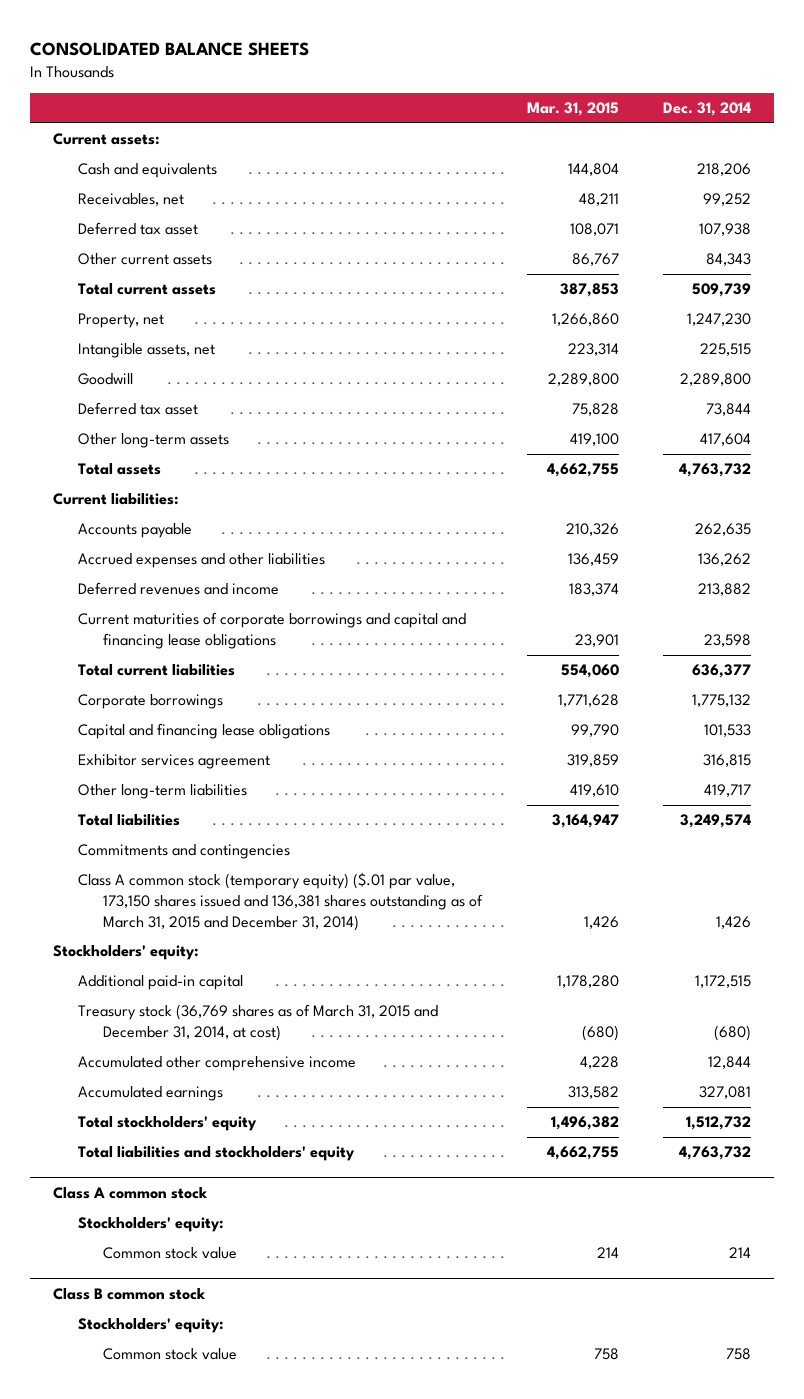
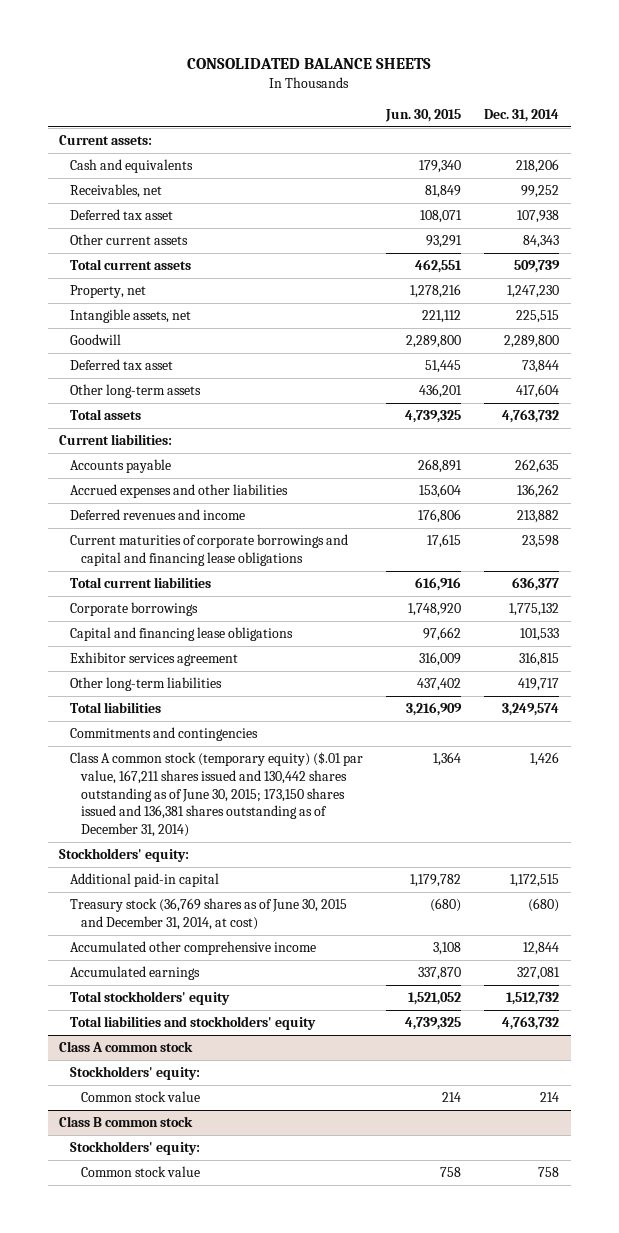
[526,102,619,117] Mar. 31, 2015 -> none
none -> [385,108,462,122] Jun. 30, 2015
[77,872,484,931] Class A common stock (temporary equity) ($.01 par value, 173,150 shares issued and 136,381 shares outstanding as of March 31, 2015 and December 31, 2014) -> [70,752,364,838] Class A common stock (temporary equity) ($.01 par value, 167,211 shares issued and 130,442 shares outstanding as of June 30, 2015; 173,150 shares issued and 136,381 shares outstanding as of December 31, 2014)
[77,1004,438,1041] Treasury stock (36,769 shares as of March 31, 2015 and December 31, 2014, at cost) -> [70,898,348,930] Treasury stock (36,769 shares as of June 30, 2015 and December 31, 2014, at cost)

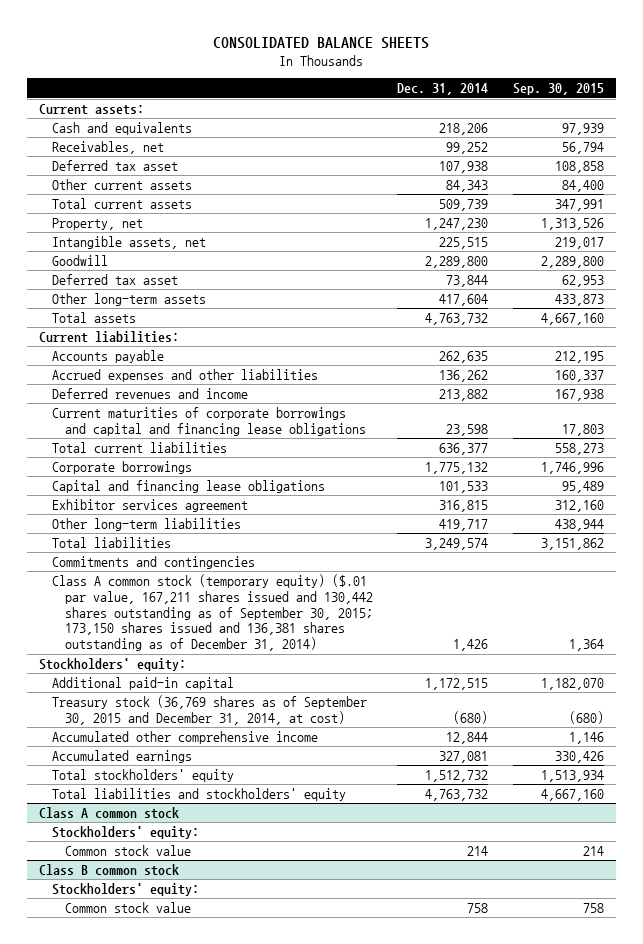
[385,108,462,122] Jun. 30, 2015 -> none
none -> [512,83,604,96] Sep. 30, 2015
[70,752,364,838] Class A common stock (temporary equity) ($.01 par value, 167,211 shares issued and 130,442 shares outstanding as of June 30, 2015; 173,150 shares issued and 136,381 shares outstanding as of December 31, 2014) -> [51,573,373,652] Class A common stock (temporary equity) ($.01 par value, 167,211 shares issued and 130,442 shares outstanding as of September 30, 2015; 173,150 shares issued and 136,381 shares outstanding as of December 31, 2014)
[70,898,348,930] Treasury stock (36,769 shares as of June 30, 2015 and December 31, 2014, at cost) -> [51,694,367,725] Treasury stock (36,769 shares as of September 30, 2015 and December 31, 2014, at cost)

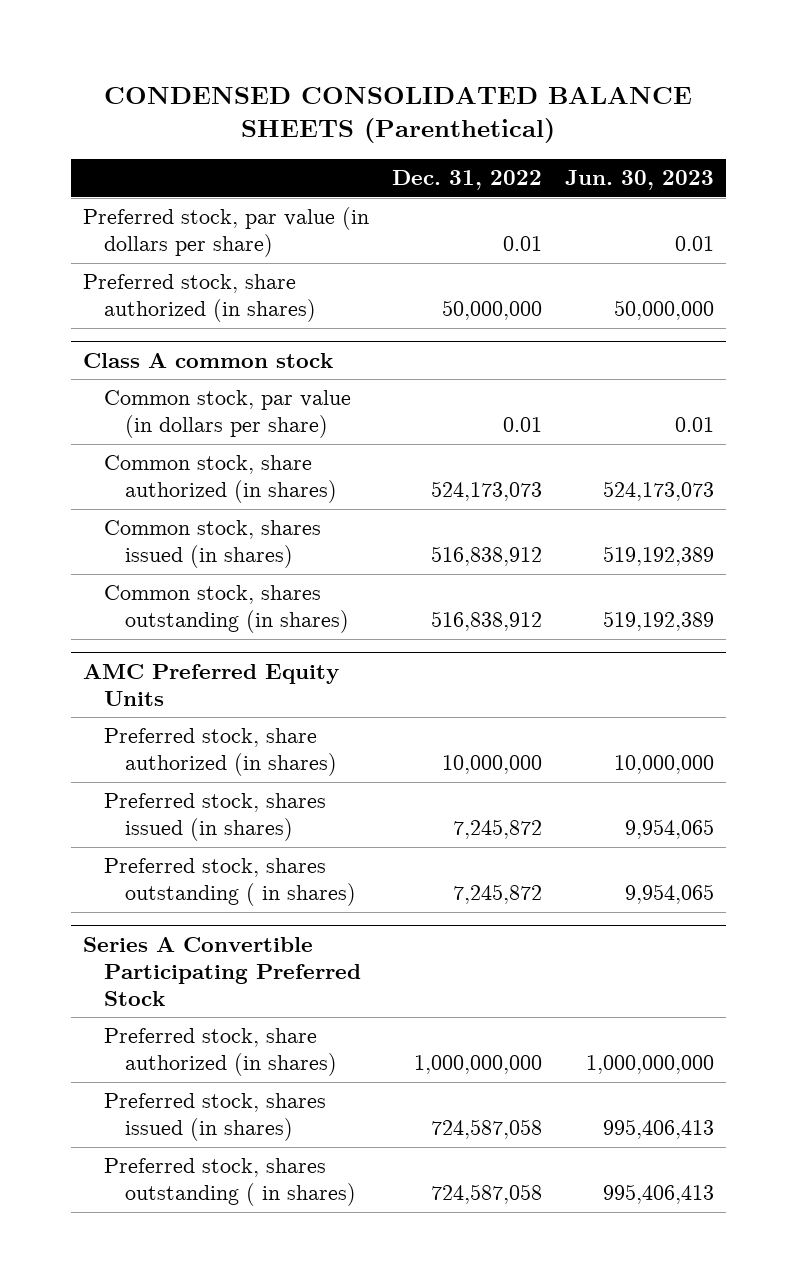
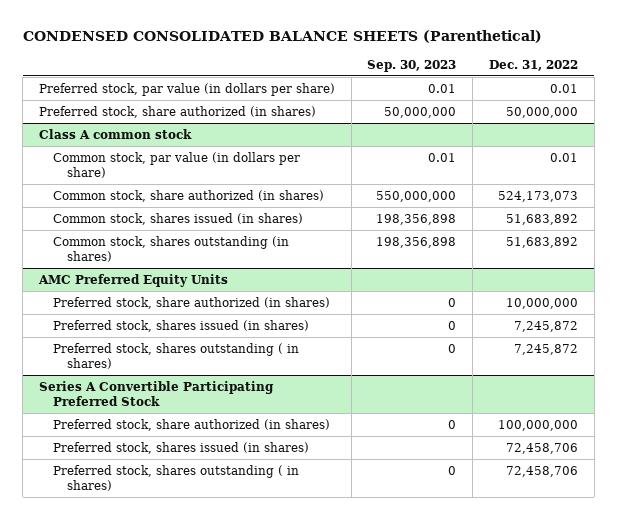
[565,170,715,191] Jun. 30, 2023 -> none
none -> [367,59,457,72] Sep. 30, 2023
[430,546,542,567] 516,838,912 -> [505,213,578,225] 51,683,892
[430,611,542,632] 516,838,912 -> [505,236,578,248] 51,683,892
[413,1055,542,1075] 1,000,000,000 -> [497,419,578,431] 100,000,000
[430,1119,542,1140] 724,587,058 -> [505,442,578,454] 72,458,706
[430,1184,542,1205] 724,587,058 -> [505,465,578,477] 72,458,706

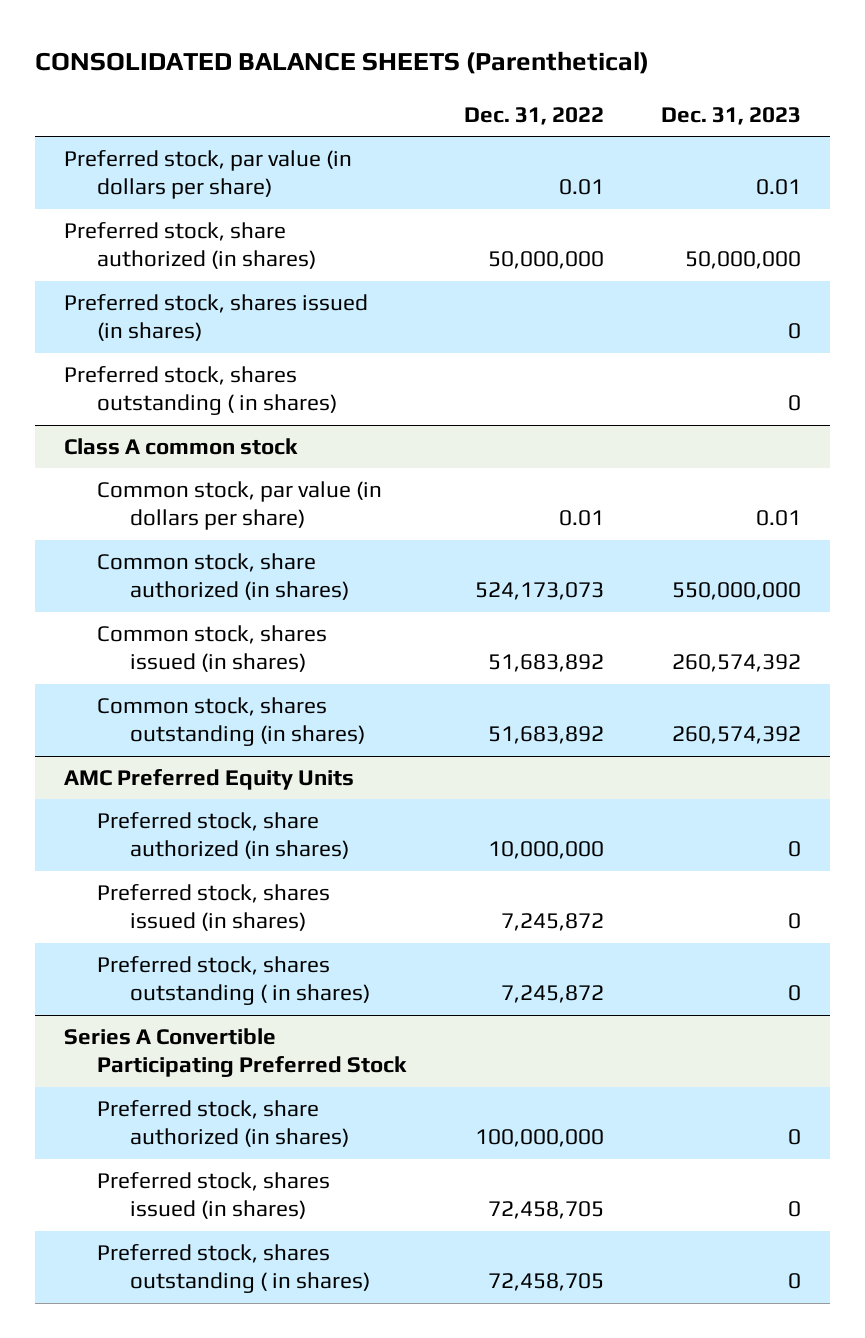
[22,29,542,43] CONDENSED CONSOLIDATED BALANCE SHEETS (Parenthetical) -> [35,51,650,75] CONSOLIDATED BALANCE SHEETS (Parenthetical)
[367,59,457,72] Sep. 30, 2023 -> none
none -> [661,106,802,125] Dec. 31, 2023
none -> [64,294,369,342] Preferred stock, shares issued (in shares)
none -> [64,366,337,416] Preferred stock, shares outstanding ( in shares)
[505,442,578,454] 72,458,706 -> [487,1201,604,1220] 72,458,705
[505,465,578,477] 72,458,706 -> [487,1273,604,1292] 72,458,705

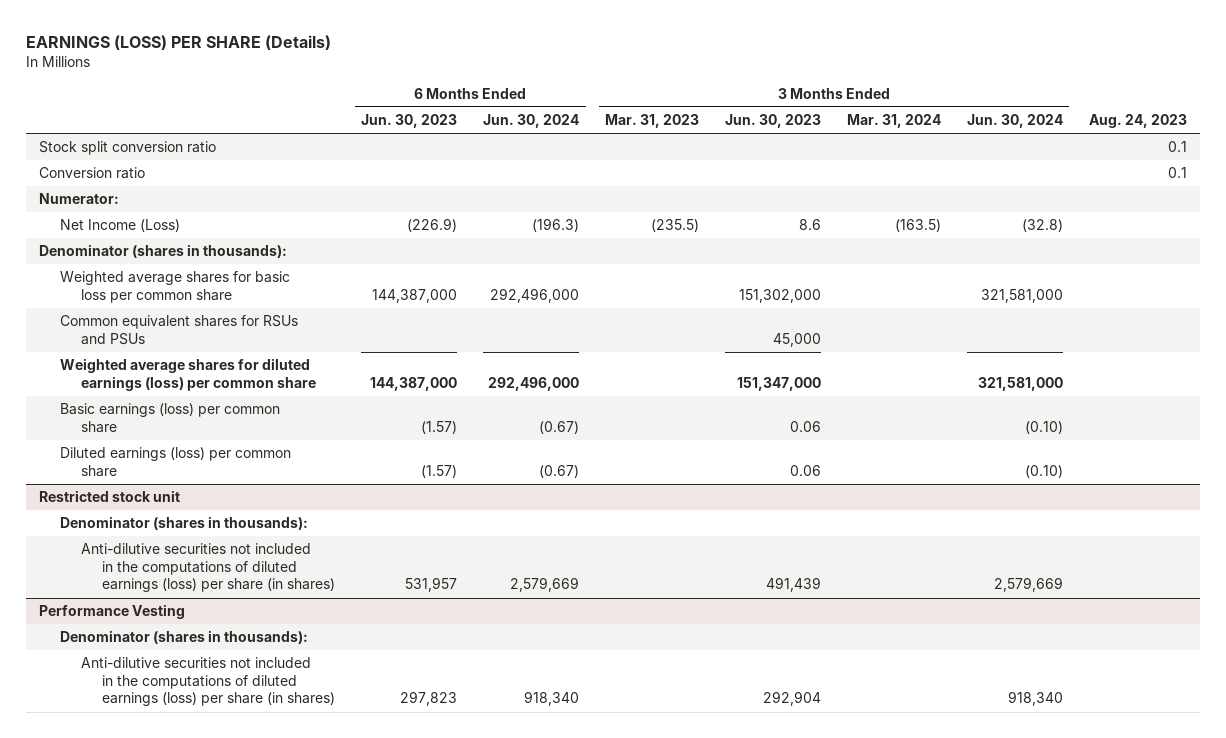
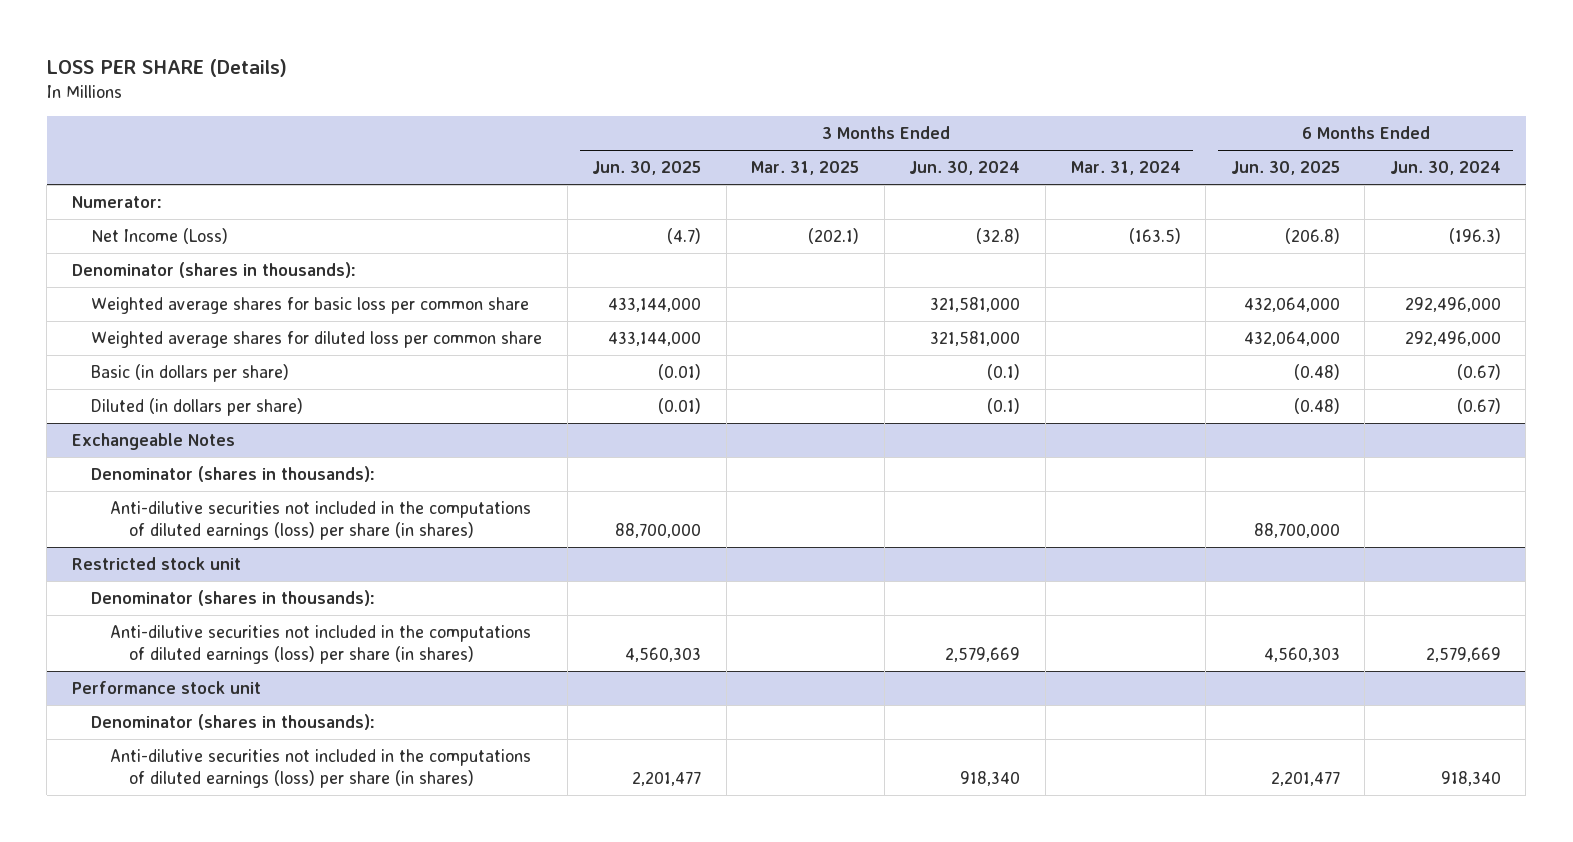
[26,34,332,50] EARNINGS (LOSS) PER SHARE (Details) -> [46,59,287,78] LOSS PER SHARE (Details)
[361,114,458,129] Jun. 30, 2023 -> none
[605,114,700,129] Mar. 31, 2023 -> none
[725,114,822,129] Jun. 30, 2023 -> none
[1088,114,1187,129] Aug. 24, 2023 -> none
none -> [592,161,702,176] Jun. 30, 2025
none -> [751,161,860,176] Mar. 31, 2025
none -> [1230,161,1340,176] Jun. 30, 2025
[39,141,217,156] Stock split conversion ratio -> none
[39,167,146,180] Conversion ratio -> none
[60,315,299,345] Common equivalent shares for RSUs and PSUs -> none
[60,358,317,391] Weighted average shares for diluted earnings (loss) per common share -> [91,331,543,349] Weighted average shares for diluted loss per common share
[60,403,281,433] Basic earnings (loss) per common share -> [91,364,290,383] Basic (in dollars per share)
[1024,420,1063,434] (0.10) -> [987,364,1021,381] (0.1)
[60,447,292,477] Diluted earnings (loss) per common share -> [91,398,304,417] Diluted (in dollars per share)
[1024,464,1063,478] (0.10) -> [987,398,1021,415] (0.1)
none -> [72,433,236,451] Exchangeable Notes
none -> [91,466,376,483] Denominator (shares in thousands):
none -> [110,501,532,540] Anti-dilutive securities not included in the computations of diluted earnings (loss) per share (in shares)
[39,604,186,620] Performance Vesting -> [72,681,262,695] Performance stock unit

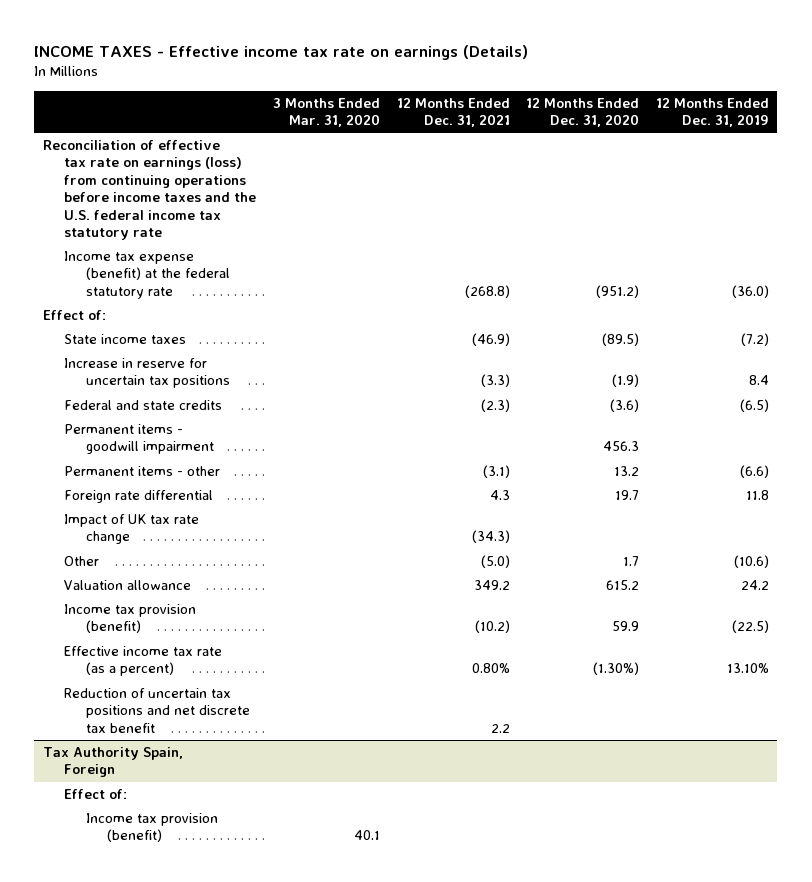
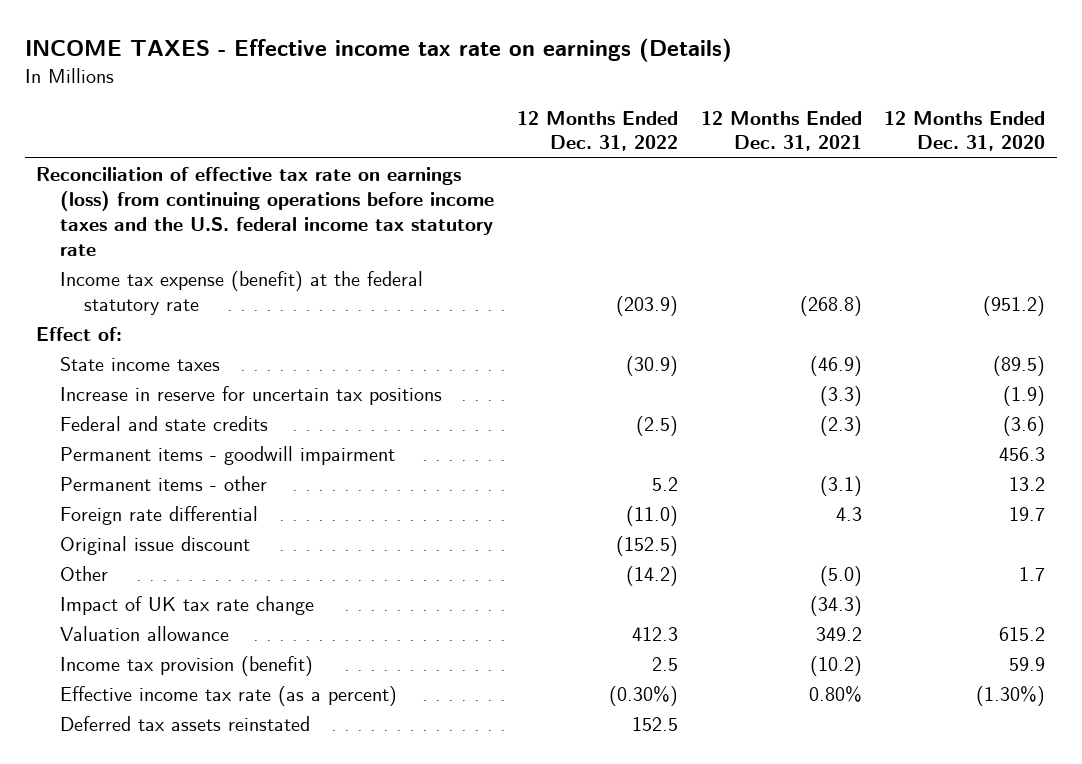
[272,97,380,128] 3 Months Ended Mar. 31, 2020 -> none
[656,97,770,128] 12 Months Ended Dec. 31, 2019 -> none
none -> [516,110,678,152] 12 Months Ended Dec. 31, 2022
none -> [60,535,251,555] Original issue discount
[64,514,200,545] Impact of UK tax rate change -> [60,595,315,615] Impact of UK tax rate change
[64,688,250,733] Reduction of uncertain tax positions and net discrete tax benefit -> none
[42,747,183,778] Tax Authority Spain, Foreign -> none
[64,789,128,800] Effect of: -> none
[85,813,218,843] Income tax provision (benefit) -> none
none -> [60,715,311,731] Deferred tax assets reinstated

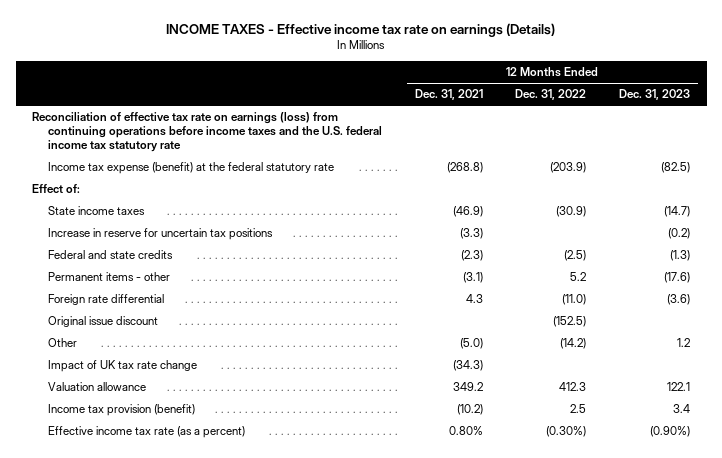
[884,110,1046,152] 12 Months Ended Dec. 31, 2020 -> none
none -> [619,89,691,101] Dec. 31, 2023
[60,445,396,465] Permanent items - goodwill impairment -> none
[60,715,311,731] Deferred tax assets reinstated -> none

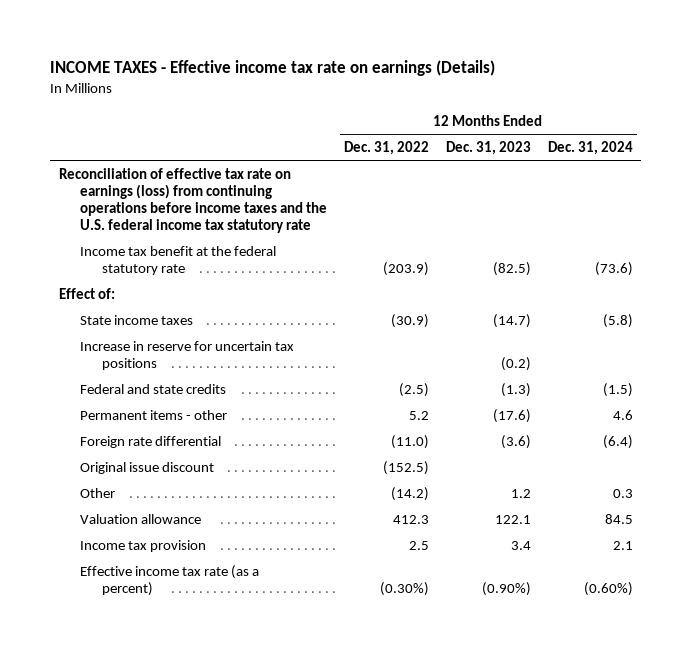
[414,89,483,101] Dec. 31, 2021 -> none
none -> [547,140,633,155] Dec. 31, 2024
[48,162,335,175] Income tax expense (benefit) at the federal statutory rate -> [80,245,277,275] Income tax benefit at the federal statutory rate
[48,360,198,373] Impact of UK tax rate change -> none
[48,404,196,417] Income tax provision (benefit) -> [80,539,207,552] Income tax provision

